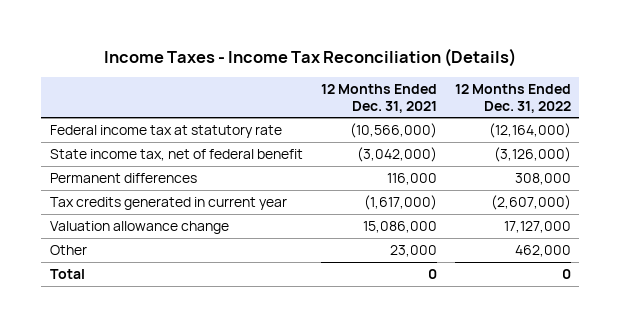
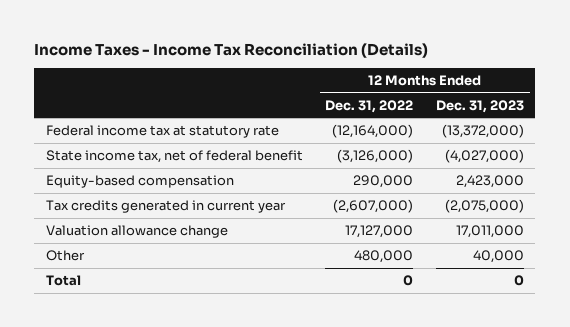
[320,83,437,113] 12 Months Ended Dec. 31, 2021 -> none
none -> [435,99,524,113] Dec. 31, 2023
[49,172,197,183] Permanent differences -> none
none -> [45,175,234,189] Equity-based compensation
[514,244,571,257] 462,000 -> [354,250,414,264] 480,000

